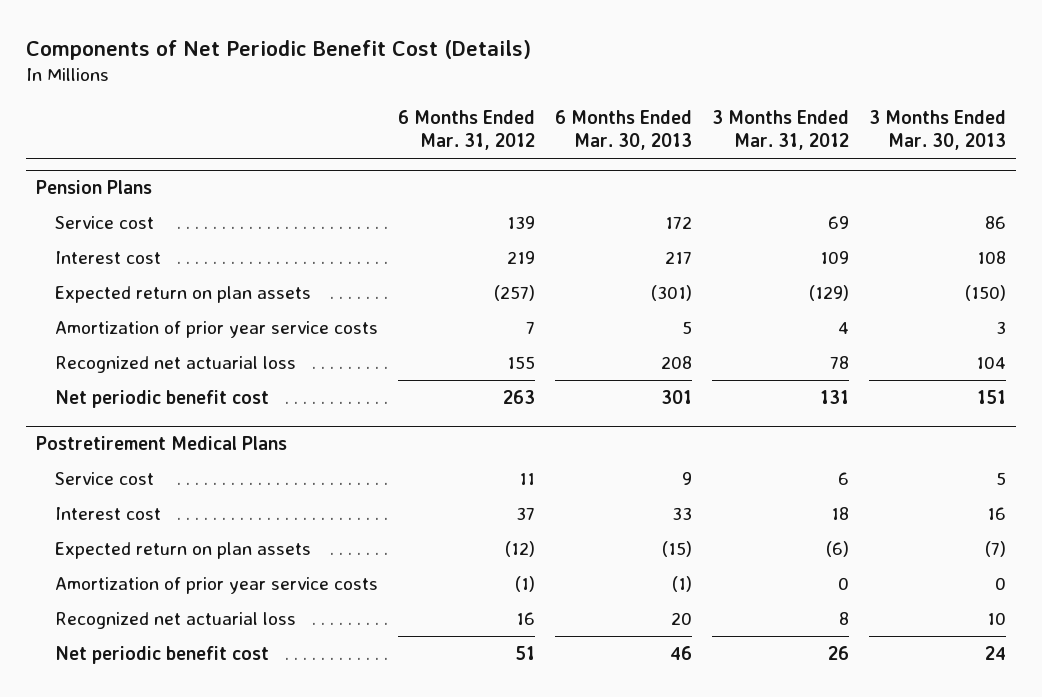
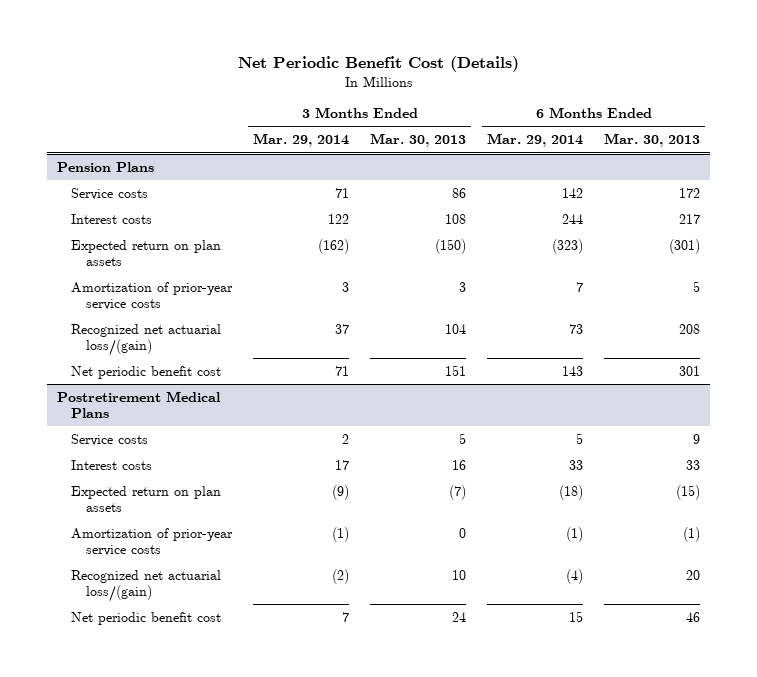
[26,39,532,60] Components of Net Periodic Benefit Cost (Details) -> [237,55,519,72] Net Periodic Benefit Cost (Details)
[397,109,535,151] 6 Months Ended Mar. 31, 2012 -> none
[711,109,849,151] 3 Months Ended Mar. 31, 2012 -> none
none -> [253,133,350,148] Mar. 29, 2014
none -> [487,133,584,148] Mar. 29, 2014
[54,215,154,229] Service cost -> [71,187,149,200] Service costs
[54,250,161,264] Interest cost -> [71,213,153,224] Interest costs
[54,320,378,338] Amortization of prior year service costs -> [71,281,234,310] Amortization of prior-year service costs
[54,355,296,373] Recognized net actuarial loss -> [71,323,222,356] Recognized net actuarial loss/(gain)
[54,471,154,485] Service cost -> [71,433,149,446] Service costs
[54,506,161,520] Interest cost -> [71,459,153,470] Interest costs
[54,576,378,594] Amortization of prior year service costs -> [71,527,234,556] Amortization of prior-year service costs
[54,611,296,629] Recognized net actuarial loss -> [71,569,222,602] Recognized net actuarial loss/(gain)

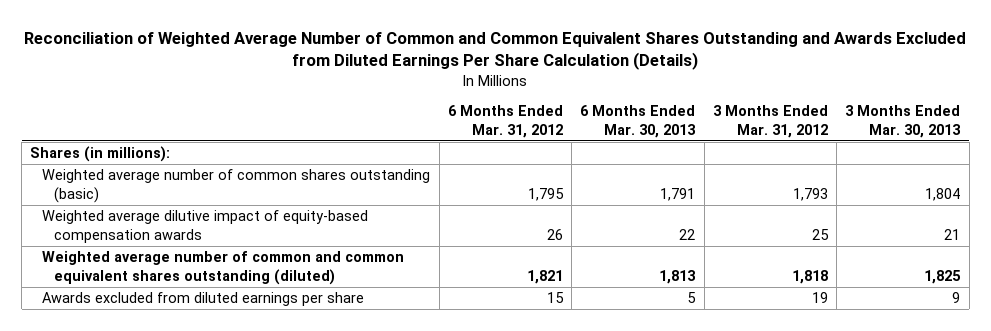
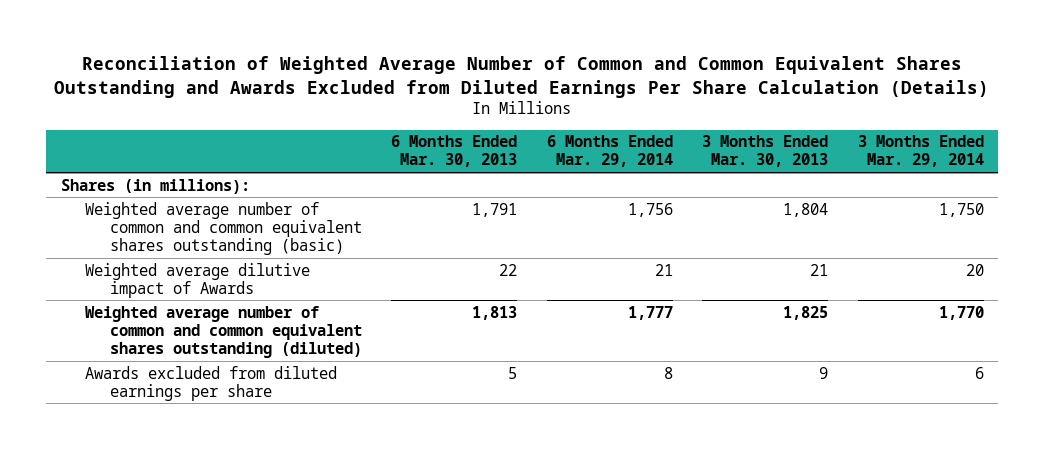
[447,105,563,138] 6 Months Ended Mar. 31, 2012 -> none
[712,105,828,138] 3 Months Ended Mar. 31, 2012 -> none
none -> [546,135,673,168] 6 Months Ended Mar. 29, 2014
none -> [857,135,984,168] 3 Months Ended Mar. 29, 2014
[42,169,431,203] Weighted average number of common shares outstanding (basic) -> [85,201,362,255] Weighted average number of common and common equivalent shares outstanding (basic)
[42,210,369,243] Weighted average dilutive impact of equity-based compensation awards -> [85,262,311,298] Weighted average dilutive impact of Awards

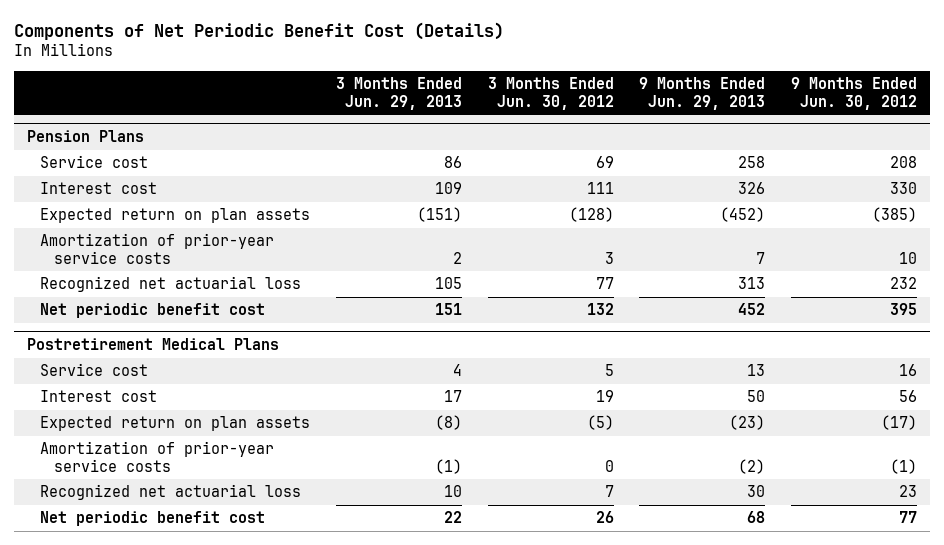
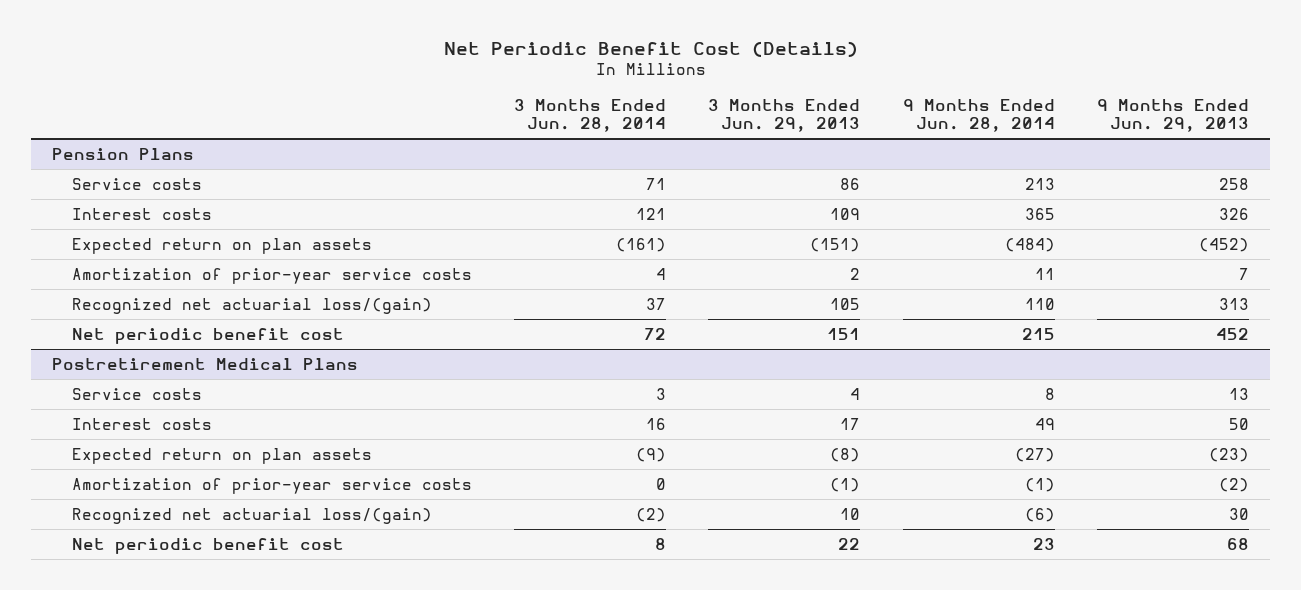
[13,21,504,40] Components of Net Periodic Benefit Cost (Details) -> [443,40,858,57] Net Periodic Benefit Cost (Details)
[487,77,614,110] 3 Months Ended Jun. 30, 2012 -> none
[790,77,917,110] 9 Months Ended Jun. 30, 2012 -> none
none -> [514,99,667,133] 3 Months Ended Jun. 28, 2014
none -> [902,99,1055,133] 9 Months Ended Jun. 28, 2014
[40,155,149,169] Service cost -> [71,177,202,190] Service costs
[40,182,158,195] Interest cost -> [71,207,212,220] Interest costs
[40,276,302,293] Recognized net actuarial loss -> [71,297,432,314] Recognized net actuarial loss/(gain)
[40,363,149,377] Service cost -> [71,387,202,400] Service costs
[40,390,158,403] Interest cost -> [71,417,212,430] Interest costs
[40,484,302,501] Recognized net actuarial loss -> [71,507,432,524] Recognized net actuarial loss/(gain)

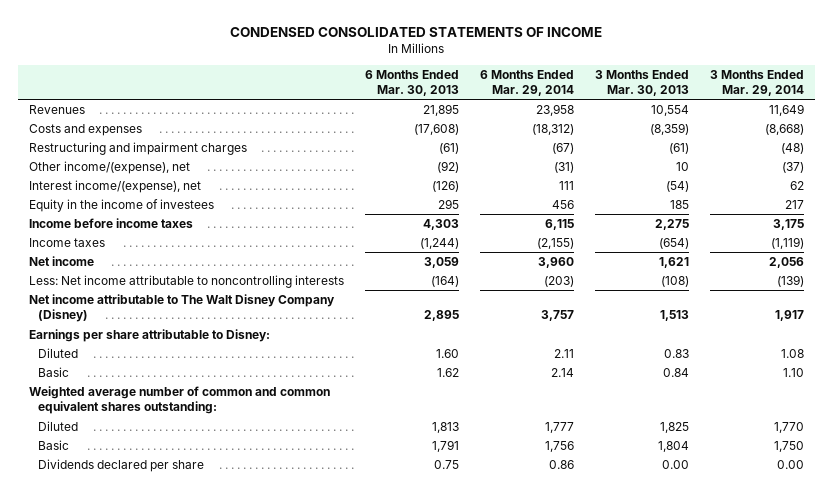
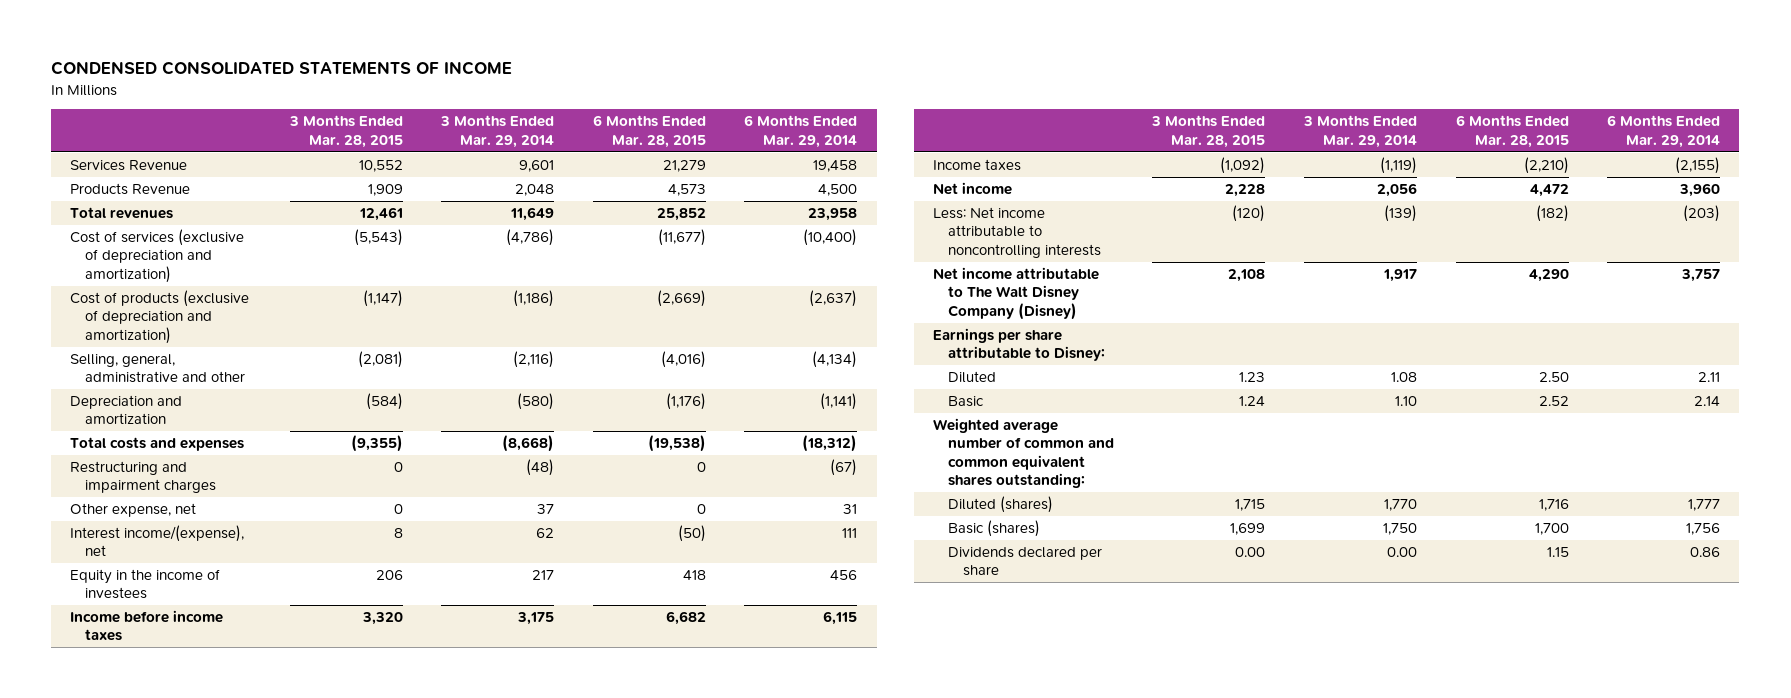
[364,69,459,96] 6 Months Ended Mar. 30, 2013 -> none
[595,69,690,96] 3 Months Ended Mar. 30, 2013 -> none
none -> [288,115,403,148] 3 Months Ended Mar. 28, 2015
none -> [592,115,706,148] 6 Months Ended Mar. 28, 2015
none -> [70,160,188,172] Services Revenue
none -> [70,183,191,196] Products Revenue
[28,105,85,115] Revenues -> [70,207,174,220] Total revenues
none -> [70,229,245,283] Cost of services (exclusive of depreciation and amortization)
none -> [70,290,250,344] Cost of products (exclusive of depreciation and amortization)
none -> [70,354,246,384] Selling, general, administrative and other
none -> [70,395,183,425] Depreciation and amortization
[28,124,142,137] Costs and expenses -> [70,437,245,452] Total costs and expenses
[28,161,190,175] Other income/(expense), net -> [70,503,197,518] Other expense, net
[553,162,574,174] (31) -> [843,504,858,515] 31
[782,162,805,174] (37) -> [537,504,555,515] 37
[37,421,78,432] Diluted -> [947,496,1053,514] Diluted (shares)
[37,440,69,451] Basic -> [947,520,1040,538] Basic (shares)

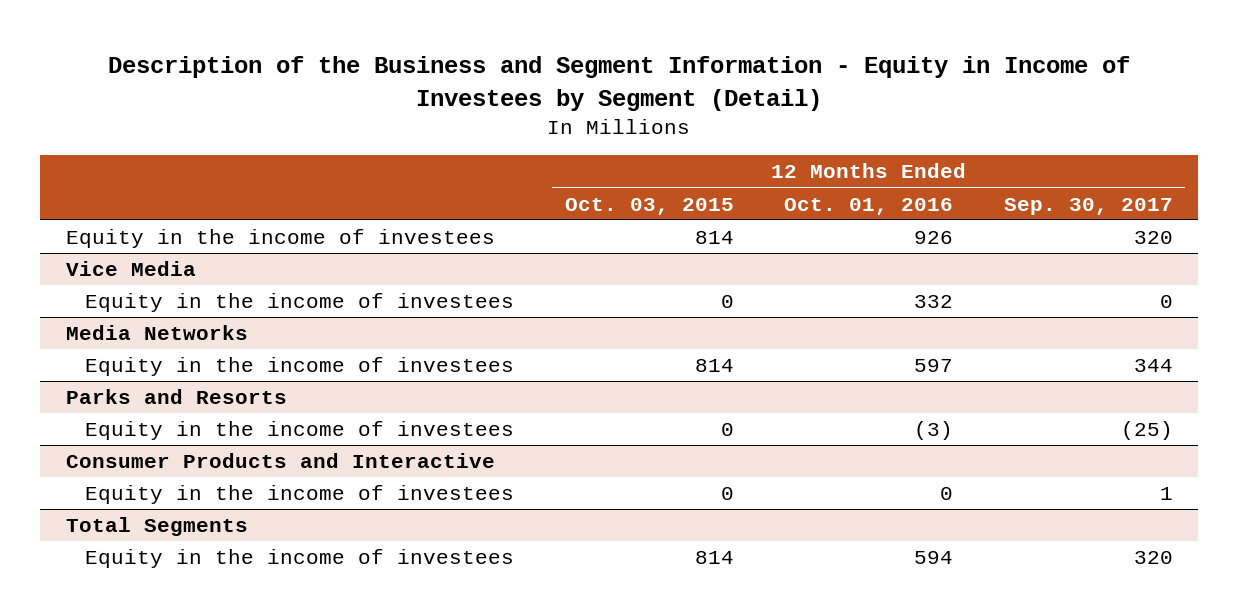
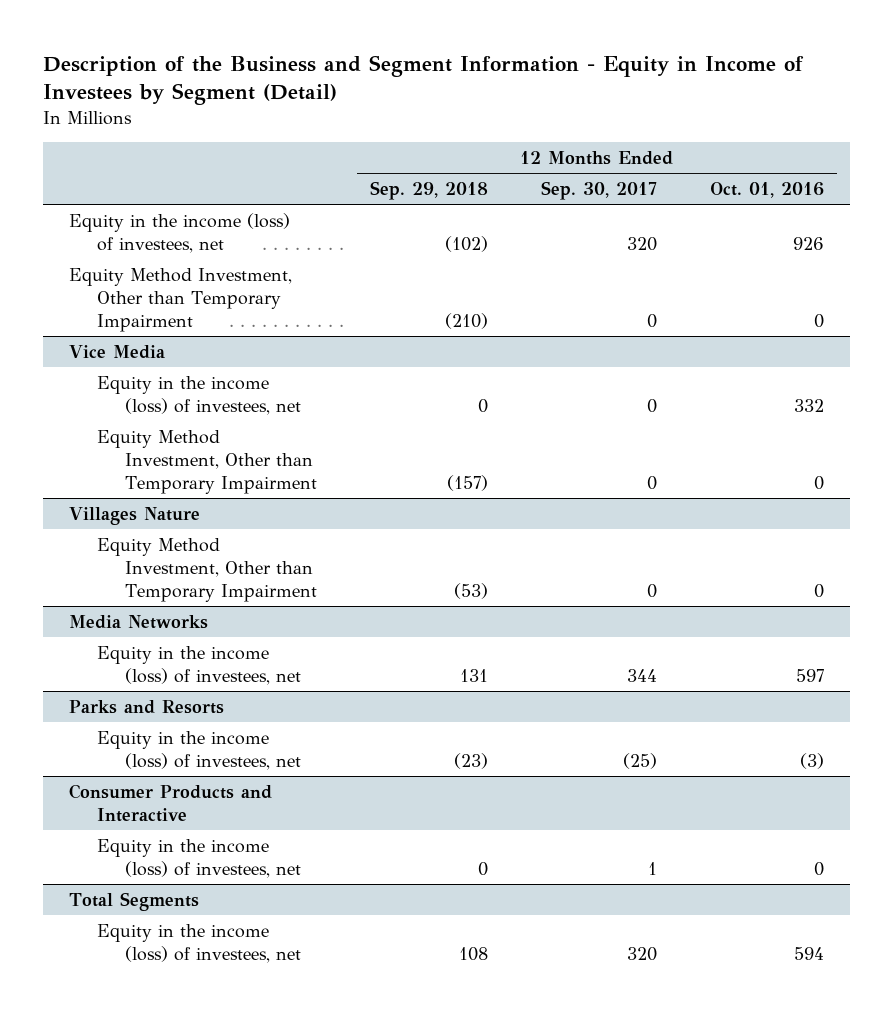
[564,197,734,215] Oct. 03, 2015 -> none
none -> [369,180,488,200] Sep. 29, 2018
[65,229,495,249] Equity in the income of investees -> [69,212,291,253] Equity in the income (loss) of investees, net
none -> [69,267,293,332] Equity Method Investment, Other than Temporary Impairment
[85,293,515,313] Equity in the income of investees -> [97,375,302,415] Equity in the income (loss) of investees, net
none -> [97,429,318,494] Equity Method Investment, Other than Temporary Impairment
none -> [69,506,201,525] Villages Nature
none -> [97,537,318,602] Equity Method Investment, Other than Temporary Impairment
[85,357,515,377] Equity in the income of investees -> [97,645,302,685] Equity in the income (loss) of investees, net
[85,421,515,441] Equity in the income of investees -> [97,730,302,770] Equity in the income (loss) of investees, net
[85,485,515,505] Equity in the income of investees -> [97,838,302,878] Equity in the income (loss) of investees, net
[85,549,515,569] Equity in the income of investees -> [97,923,302,963] Equity in the income (loss) of investees, net

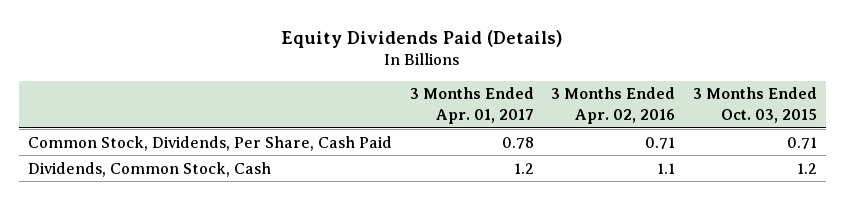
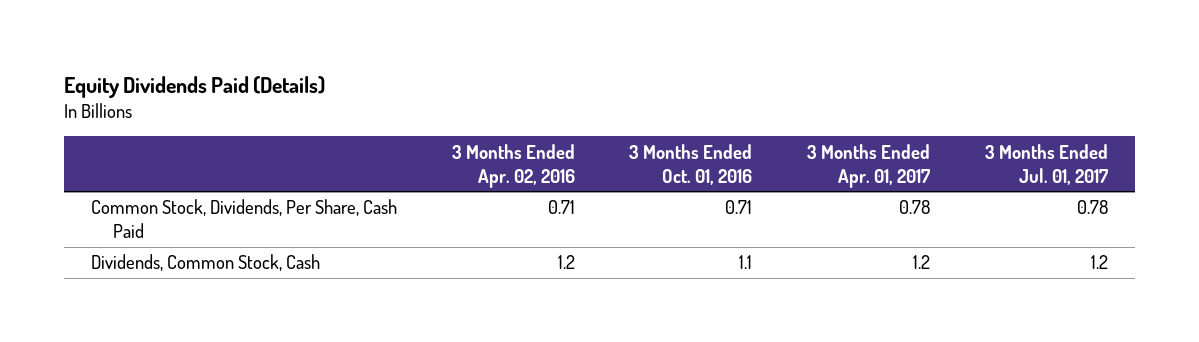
[692,87,817,123] 3 Months Ended Oct. 03, 2015 -> none
none -> [629,143,753,185] 3 Months Ended Oct. 01, 2016
none -> [984,143,1108,185] 3 Months Ended Jul. 01, 2017
[657,162,676,174] 1.1 -> [557,255,575,270] 1.2

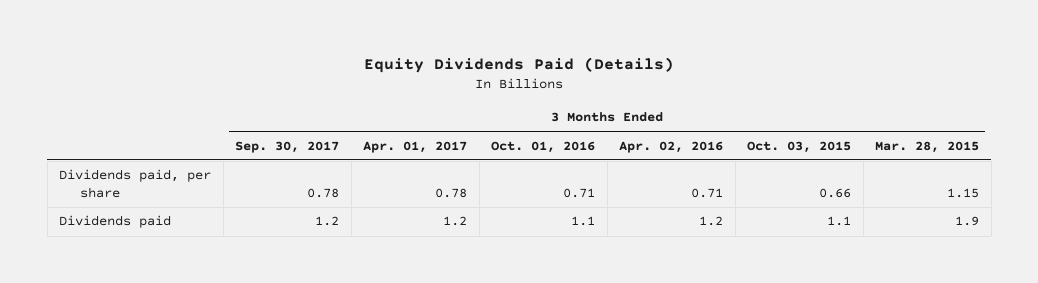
[984,143,1108,185] 3 Months Ended Jul. 01, 2017 -> none
none -> [235,140,340,153] Sep. 30, 2017
none -> [747,140,852,153] Oct. 03, 2015
none -> [875,140,980,153] Mar. 28, 2015
[90,199,397,239] Common Stock, Dividends, Per Share, Cash Paid -> [59,169,212,199] Dividends paid, per share
[90,254,320,272] Dividends, Common Stock, Cash -> [59,215,172,229] Dividends paid

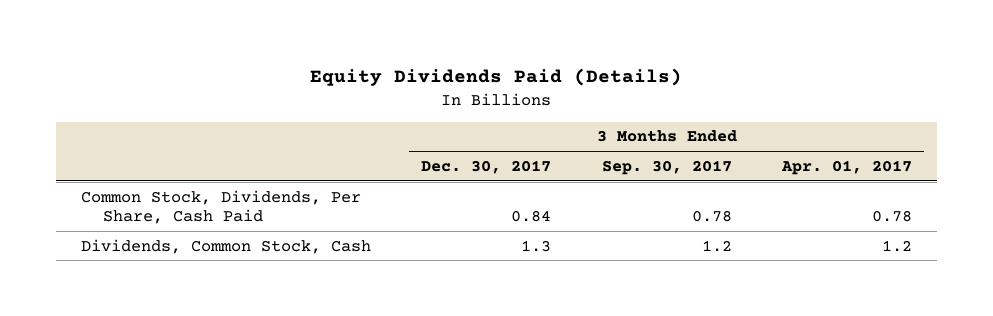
[491,140,596,153] Oct. 01, 2016 -> none
[619,140,724,153] Apr. 02, 2016 -> none
[747,140,852,153] Oct. 03, 2015 -> none
[875,140,980,153] Mar. 28, 2015 -> none
none -> [421,159,552,174] Dec. 30, 2017
[59,169,212,199] Dividends paid, per share -> [81,189,362,225] Common Stock, Dividends, Per Share, Cash Paid
[59,215,172,229] Dividends paid -> [81,238,372,254] Dividends, Common Stock, Cash

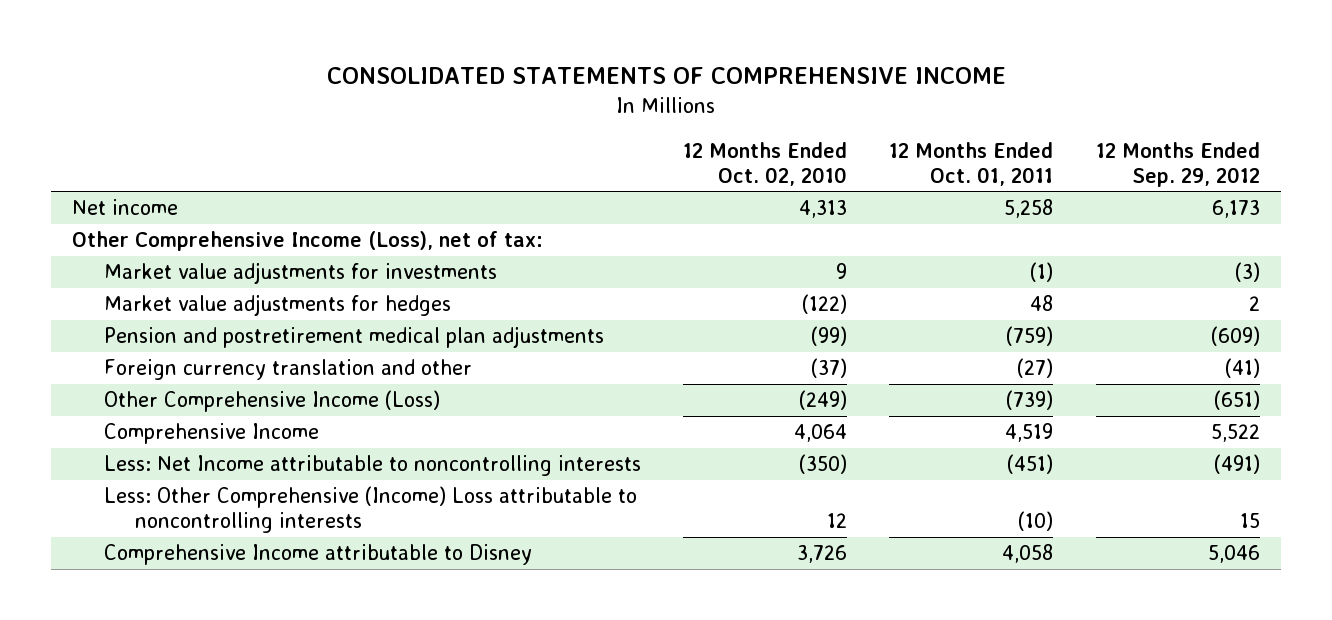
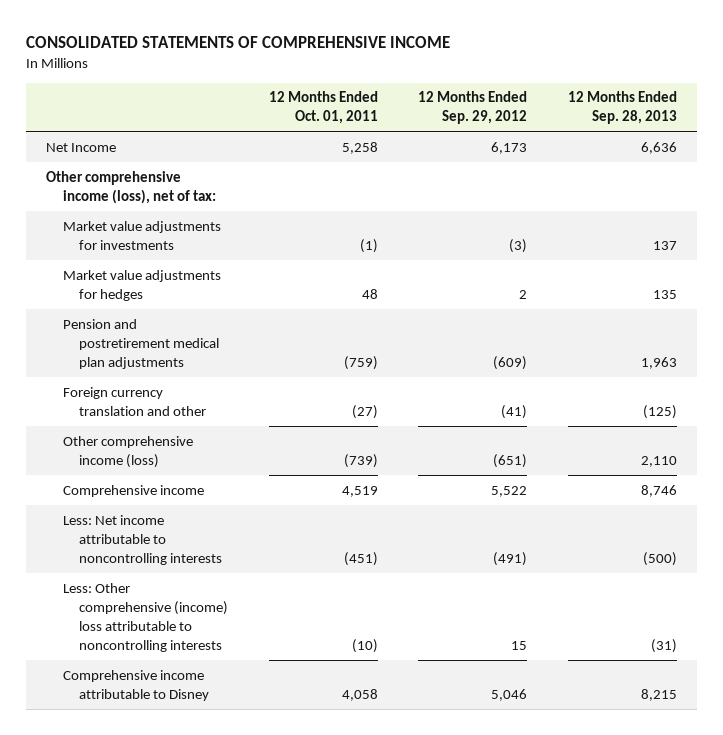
[683,141,848,186] 12 Months Ended Oct. 02, 2010 -> none
none -> [567,91,677,125] 12 Months Ended Sep. 28, 2013
[72,199,179,216] Net income -> [45,142,116,152] Net Income
[72,231,544,252] Other Comprehensive Income (Loss), net of tax: -> [45,170,216,204] Other comprehensive income (loss), net of tax:
[103,390,440,413] Other Comprehensive Income (Loss) -> [62,435,193,468] Other comprehensive income (loss)
[103,423,319,445] Comprehensive Income -> [62,484,204,497] Comprehensive income
[103,455,641,477] Less: Net Income attributable to noncontrolling interests -> [62,514,223,565] Less: Net income attributable to noncontrolling interests
[103,486,637,534] Less: Other Comprehensive (Income) Loss attributable to noncontrolling interests -> [62,582,229,652] Less: Other comprehensive (income) loss attributable to noncontrolling interests
[103,544,532,566] Comprehensive Income attributable to Disney -> [62,669,210,701] Comprehensive income attributable to Disney

